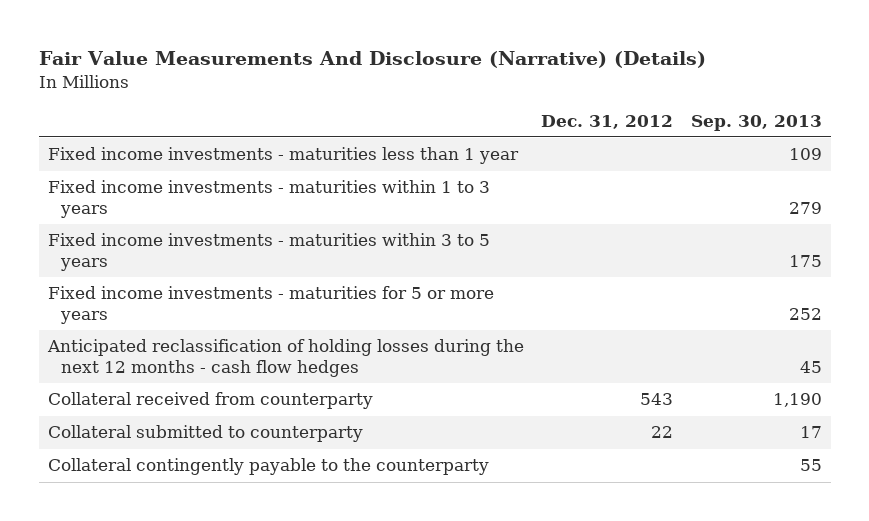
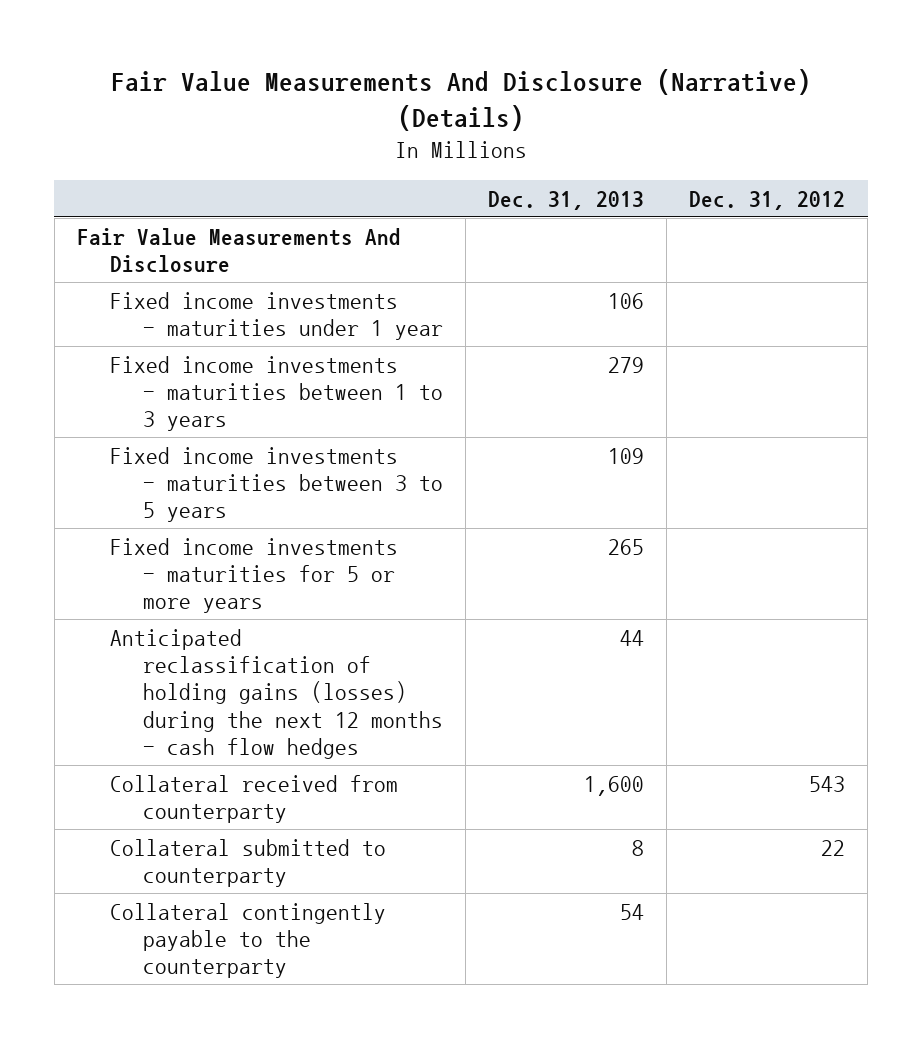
[690,114,822,131] Sep. 30, 2013 -> none
none -> [488,190,645,210] Dec. 31, 2013
none -> [76,227,401,273] Fair Value Measurements And Disclosure
[47,147,519,165] Fixed income investments - maturities less than 1 year -> [110,291,444,340] Fixed income investments - maturities under 1 year
[47,180,490,218] Fixed income investments - maturities within 1 to 3 years -> [110,355,444,432] Fixed income investments - maturities between 1 to 3 years
[47,233,490,271] Fixed income investments - maturities within 3 to 5 years -> [110,446,444,523] Fixed income investments - maturities between 3 to 5 years
[46,339,524,377] Anticipated reclassification of holding losses during the next 12 months - cash flow hedges -> [110,628,444,760] Anticipated reclassification of holding gains (losses) during the next 12 months - cash flow hedges

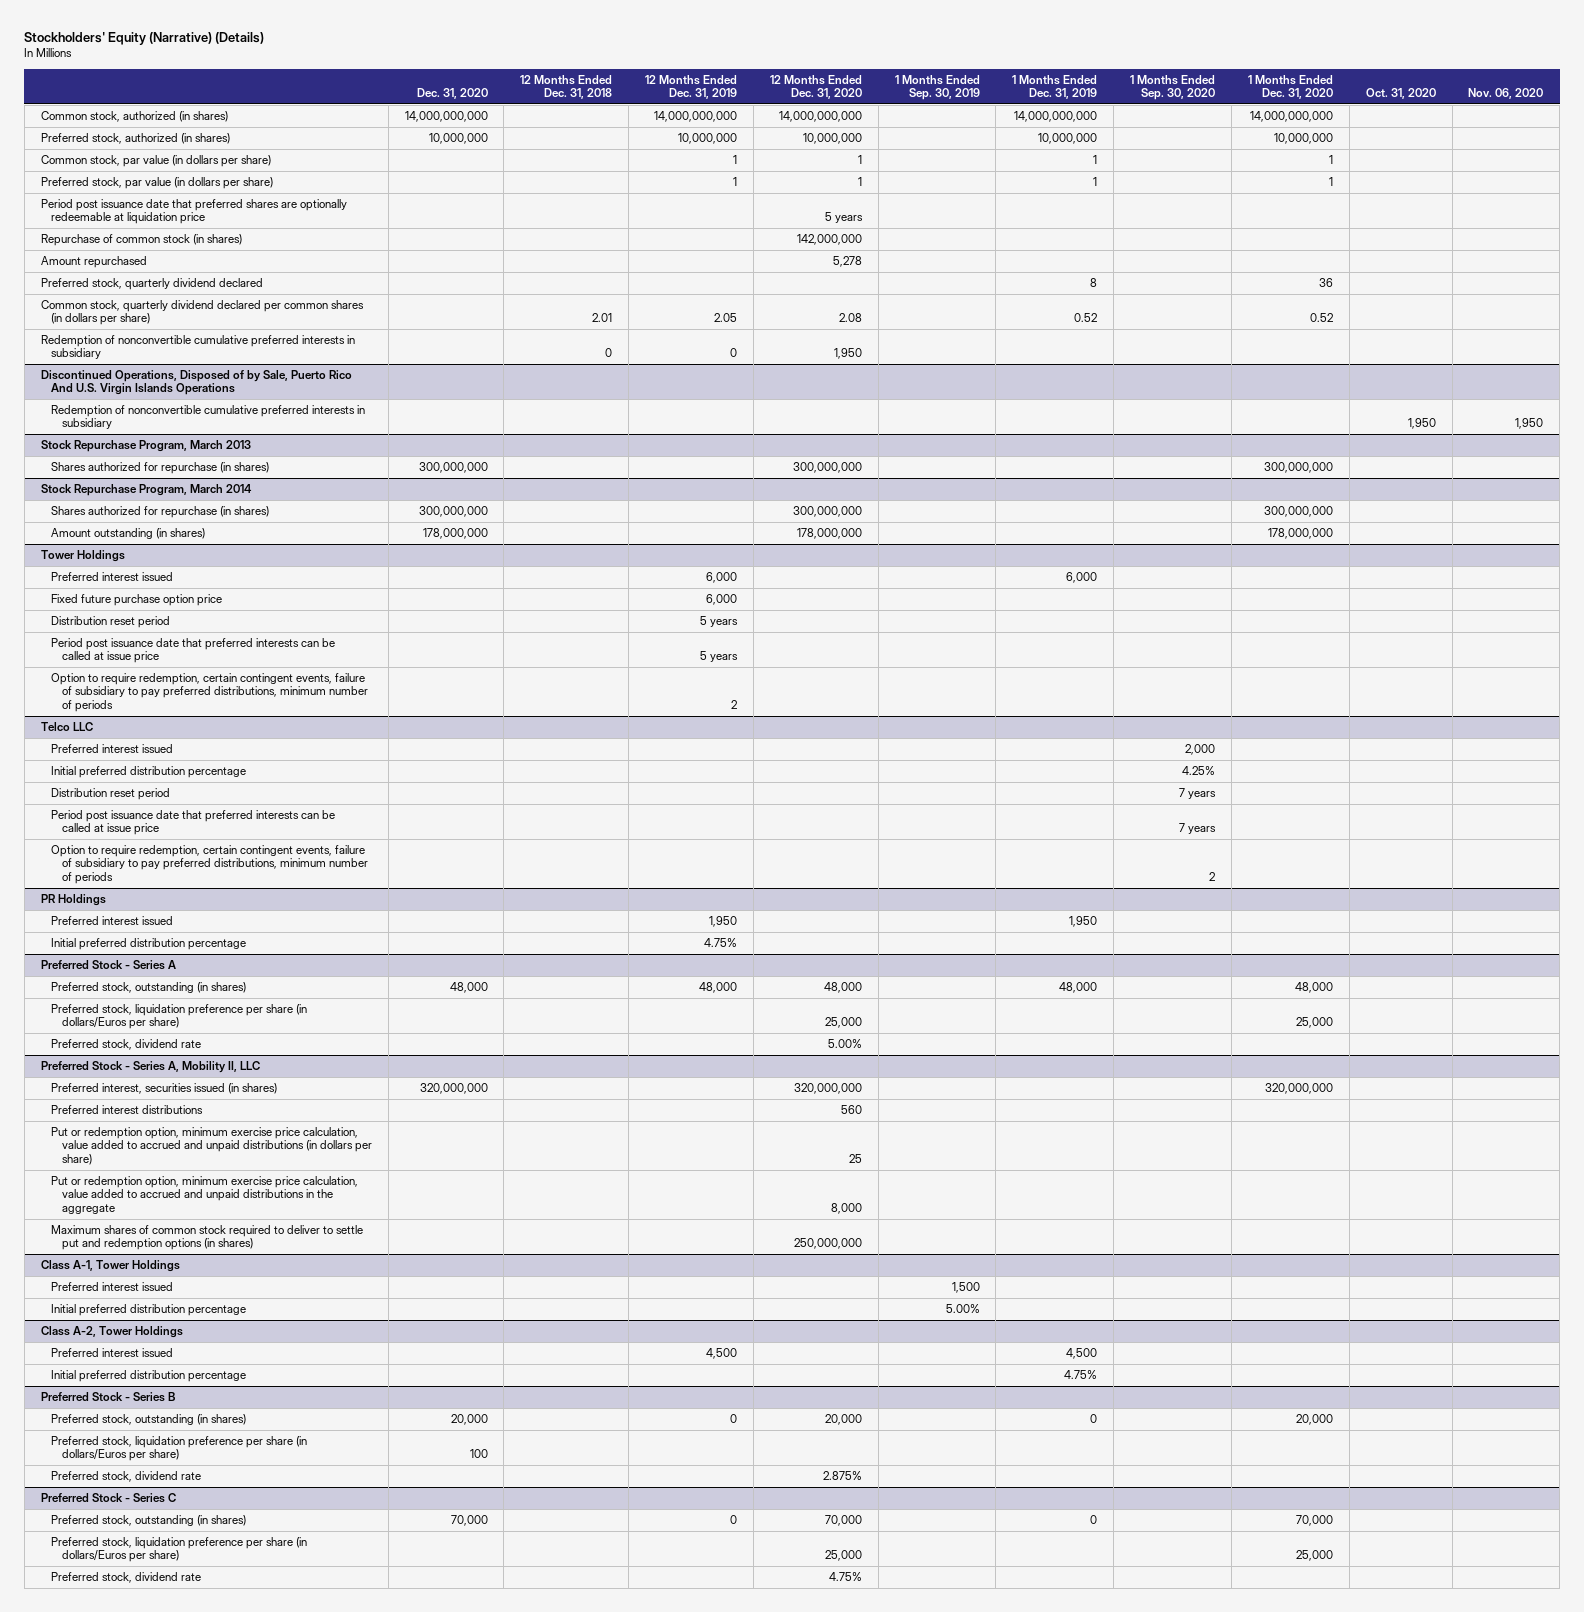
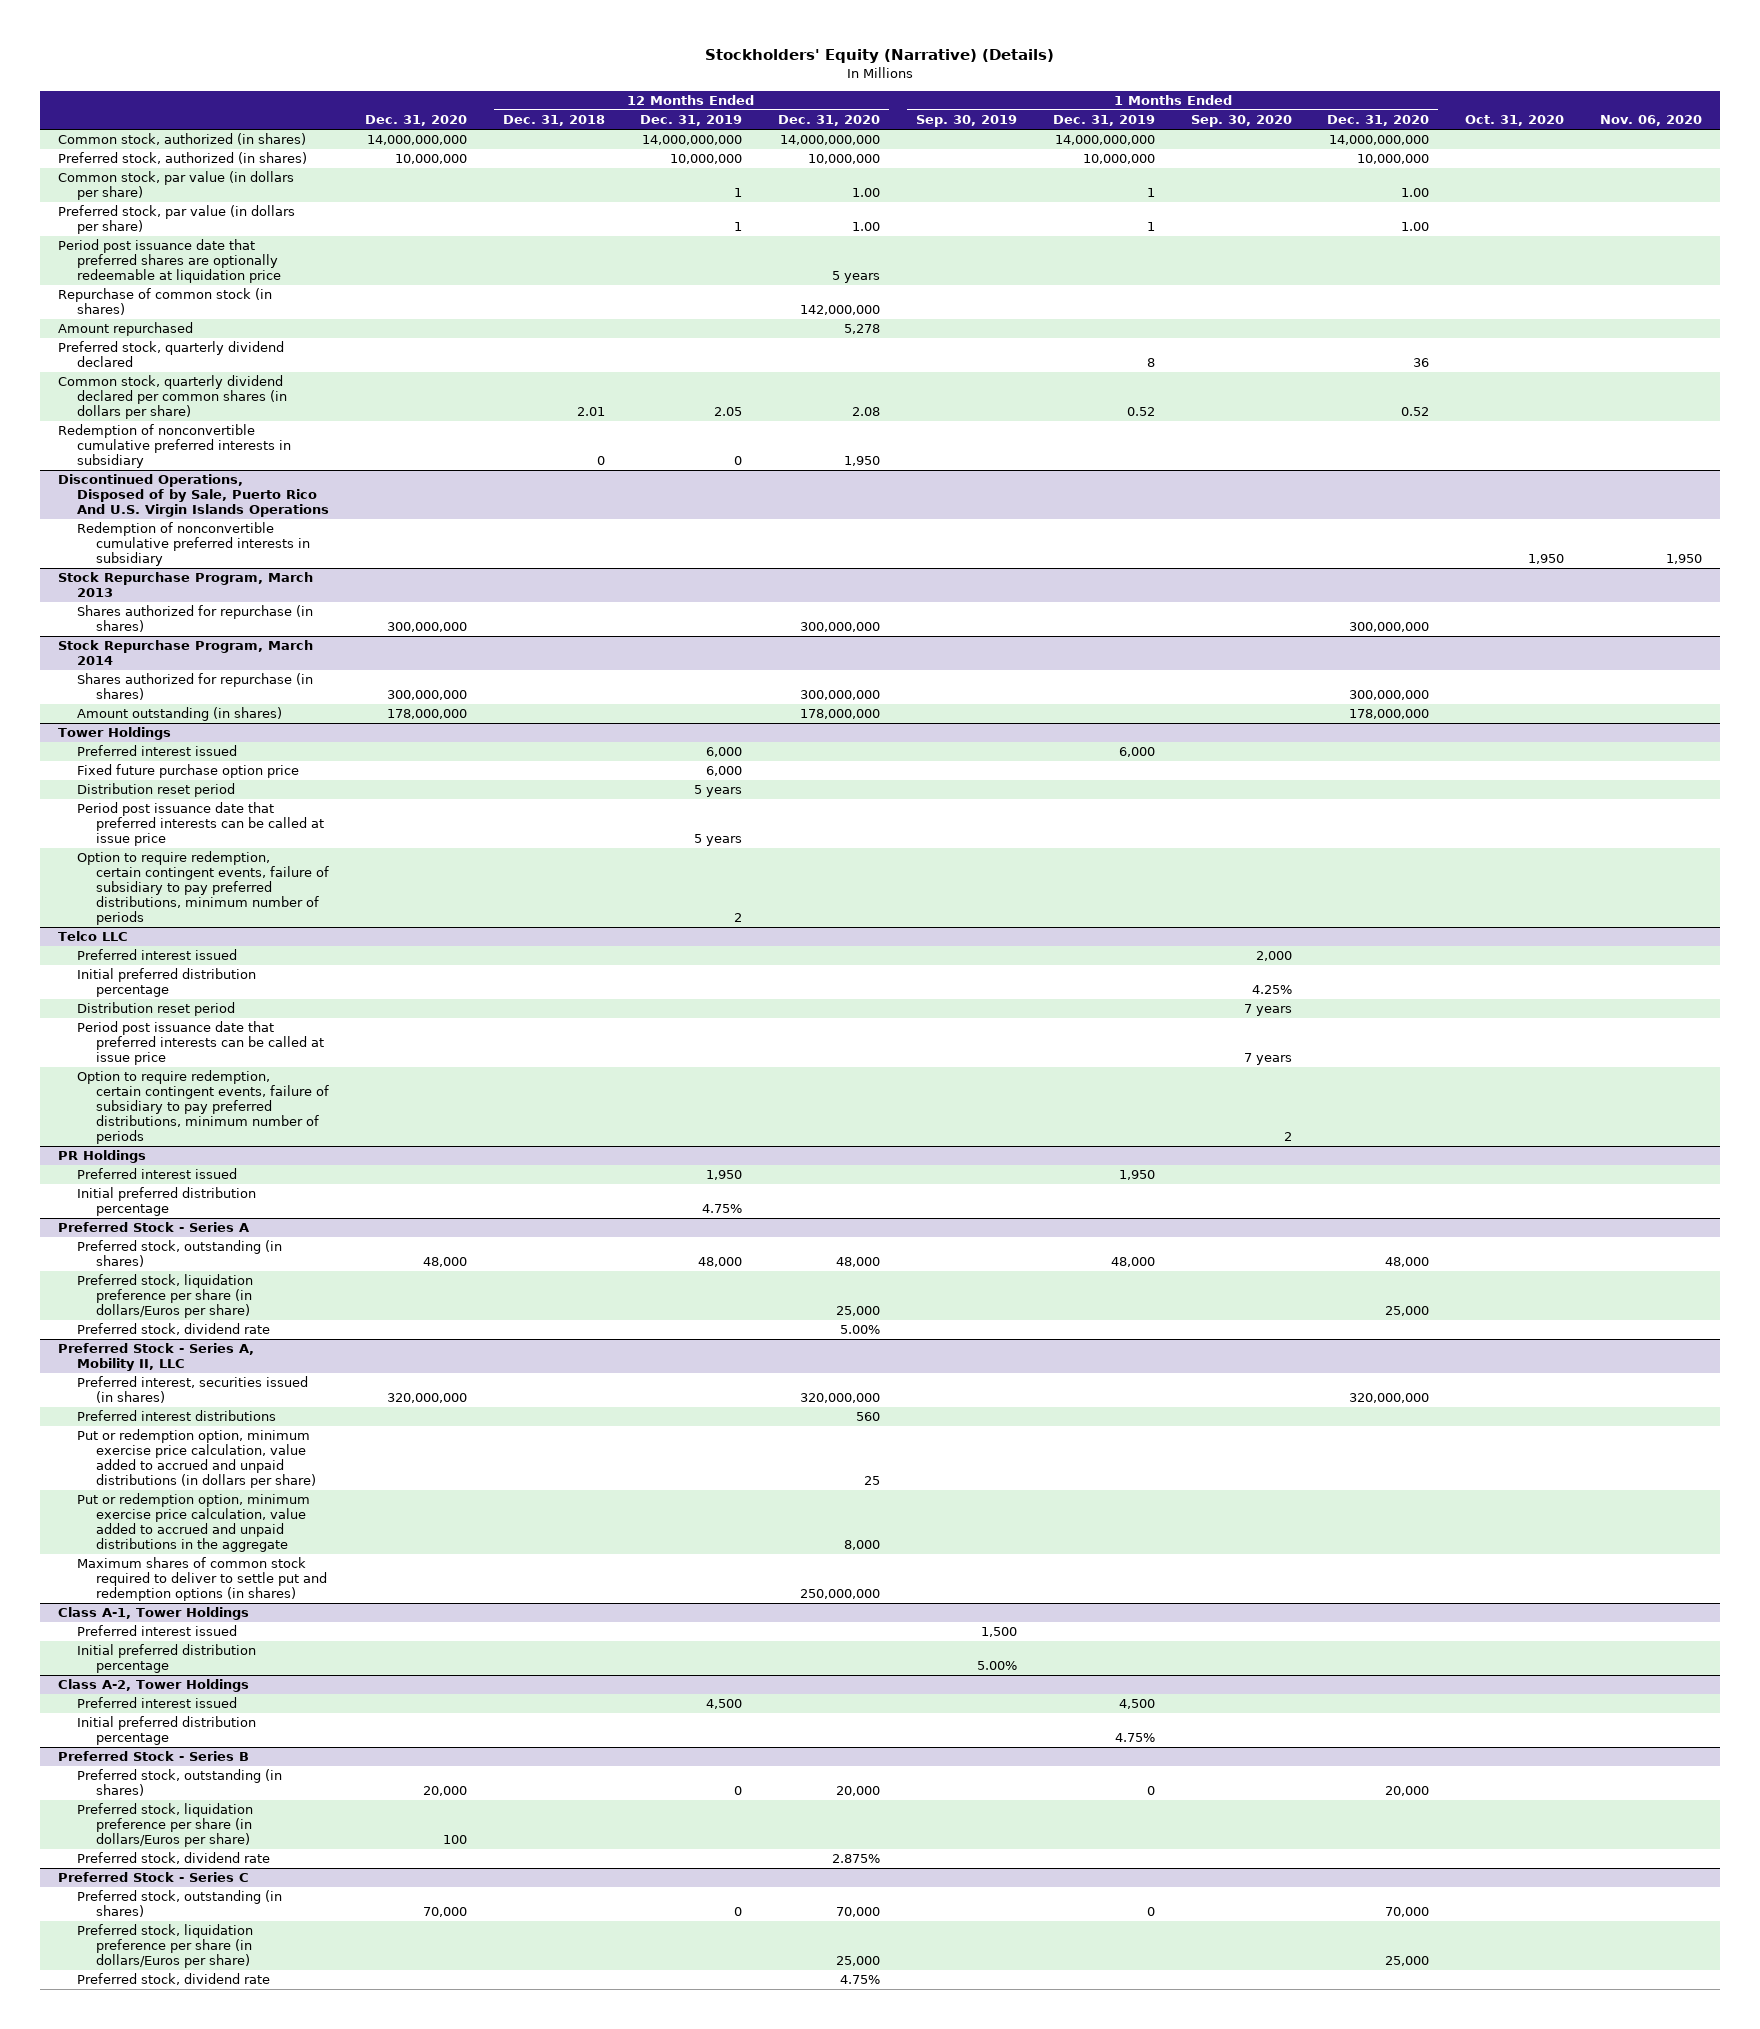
[857,155,862,165] 1 -> [852,188,881,198] 1.00
[1328,155,1333,165] 1 -> [1401,188,1430,198] 1.00
[857,177,862,187] 1 -> [852,222,881,232] 1.00
[1328,177,1333,187] 1 -> [1401,222,1430,232] 1.00

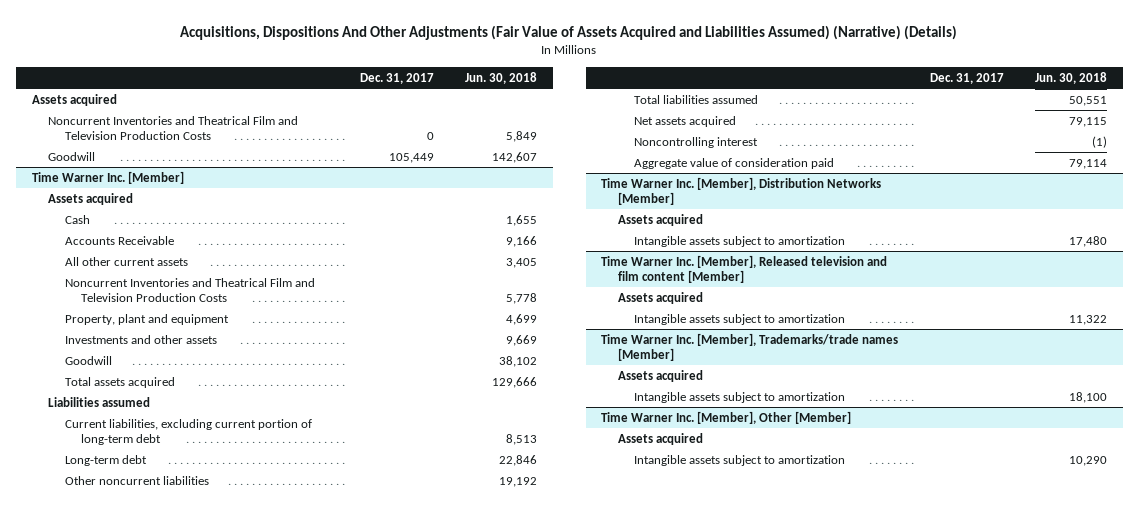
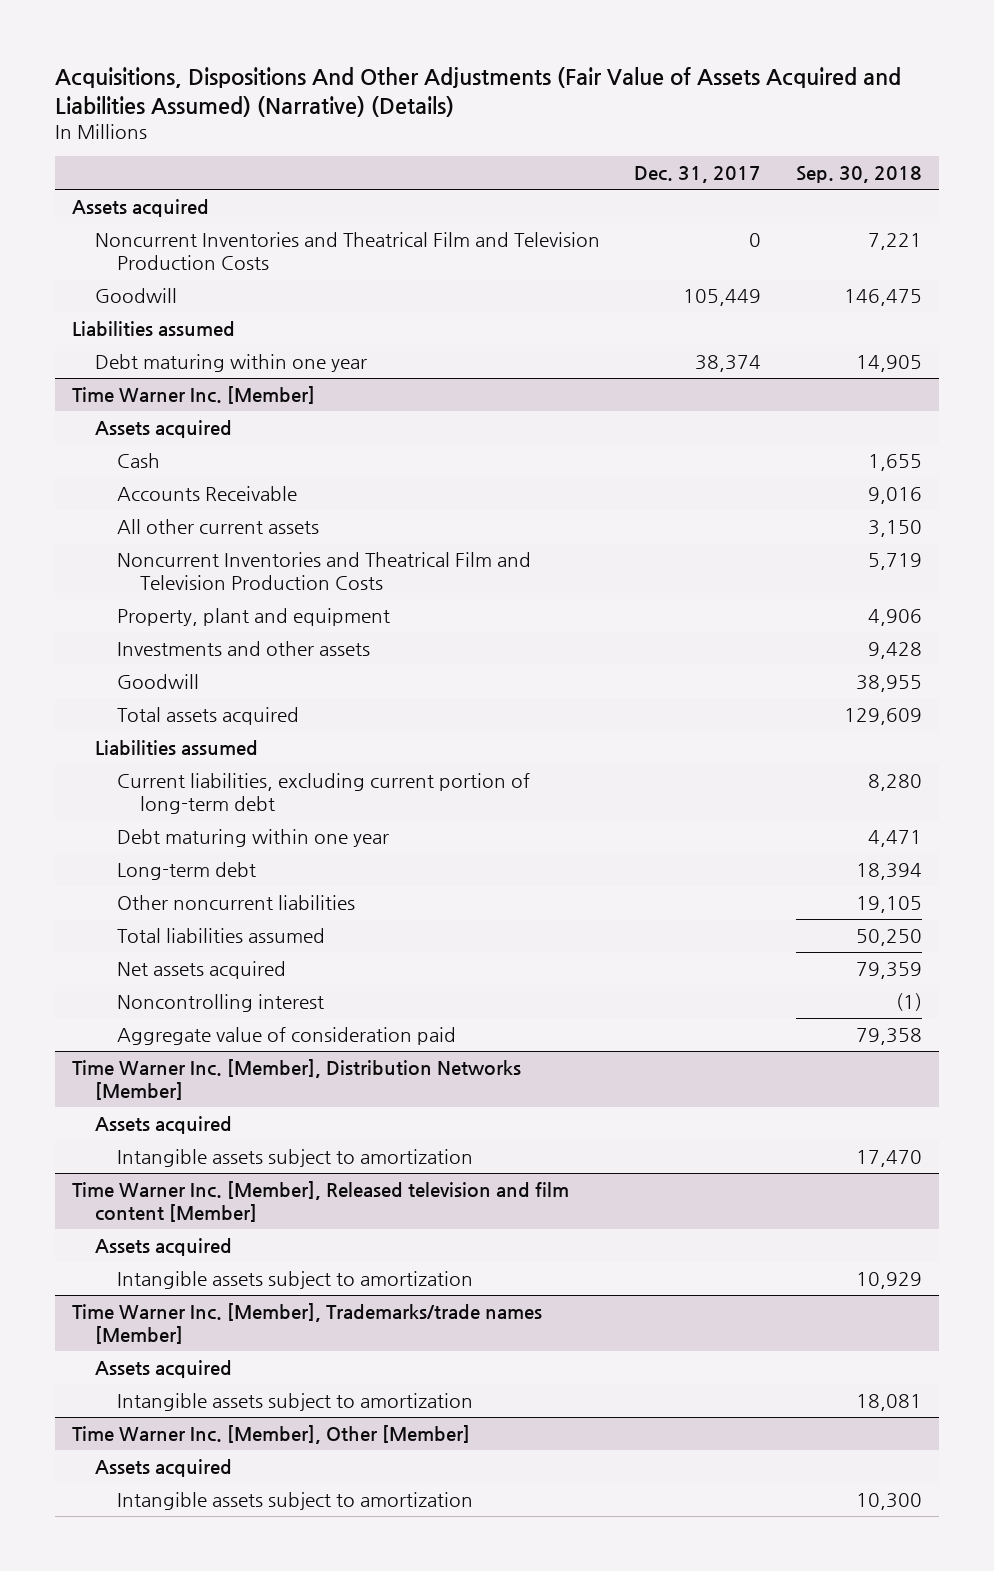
[465,71,538,84] Jun. 30, 2018 -> none
none -> [795,166,922,184] Sep. 30, 2018
none -> [72,320,236,336] Liabilities assumed
none -> [94,353,367,372] Debt maturing within one year
none -> [117,828,390,847] Debt maturing within one year

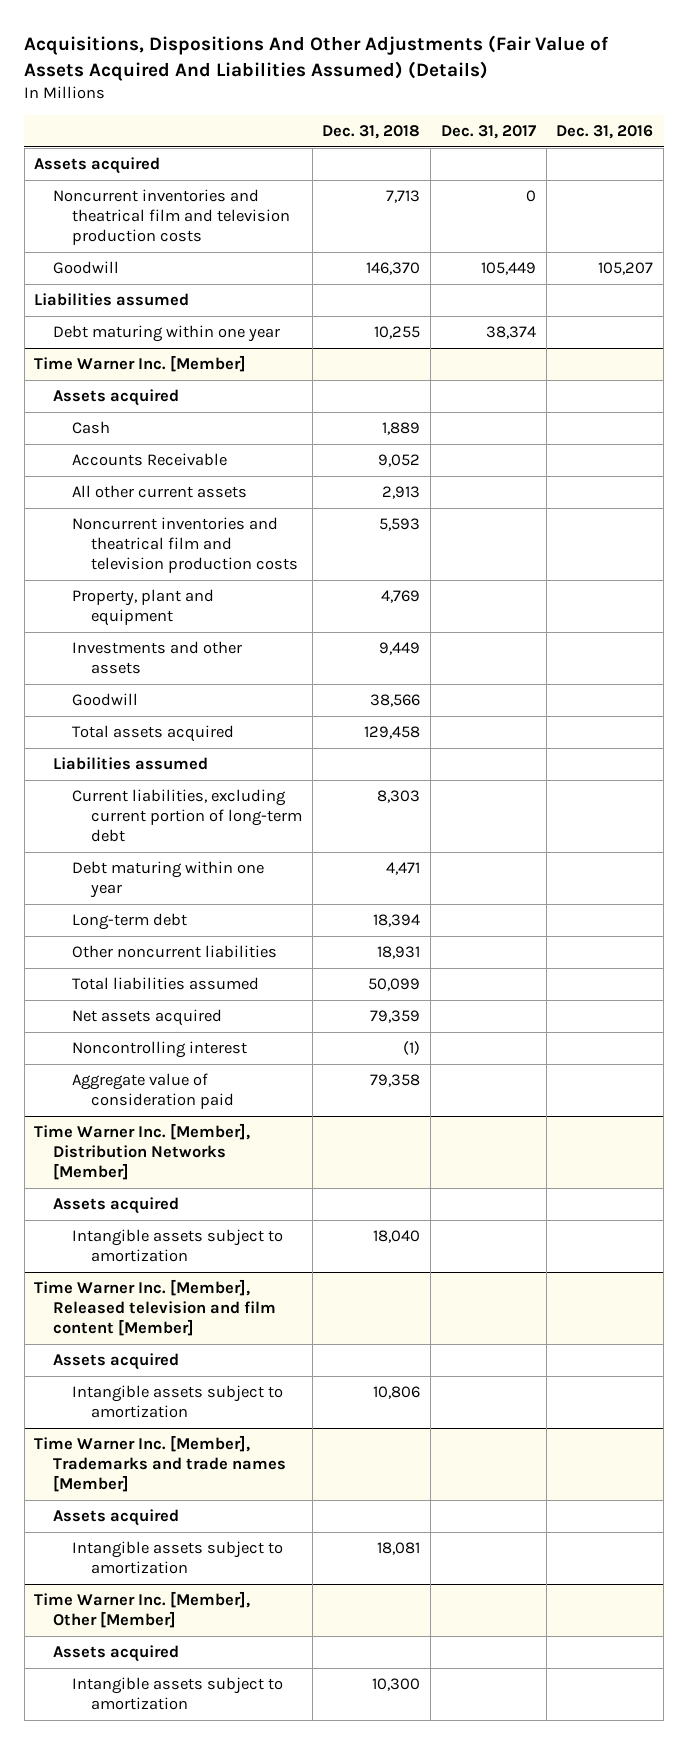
[55,67,902,117] Acquisitions, Dispositions And Other Adjustments (Fair Value of Assets Acquired and Liabilities Assumed) (Narrative) (Details) -> [24,34,610,81] Acquisitions, Dispositions And Other Adjustments (Fair Value of Assets Acquired And Liabilities Assumed) (Details)
[795,166,922,184] Sep. 30, 2018 -> none
none -> [322,125,421,140] Dec. 31, 2018
none -> [556,125,654,140] Dec. 31, 2016
[94,231,600,271] Noncurrent Inventories and Theatrical Film and Television Production Costs -> [53,189,291,245] Noncurrent inventories and theatrical film and television production costs
[117,551,532,591] Noncurrent Inventories and Theatrical Film and Television Production Costs -> [72,517,298,573] Noncurrent inventories and theatrical film and television production costs
[72,1302,543,1345] Time Warner Inc. [Member], Trademarks/trade names [Member] -> [34,1435,287,1492] Time Warner Inc. [Member], Trademarks and trade names [Member]

